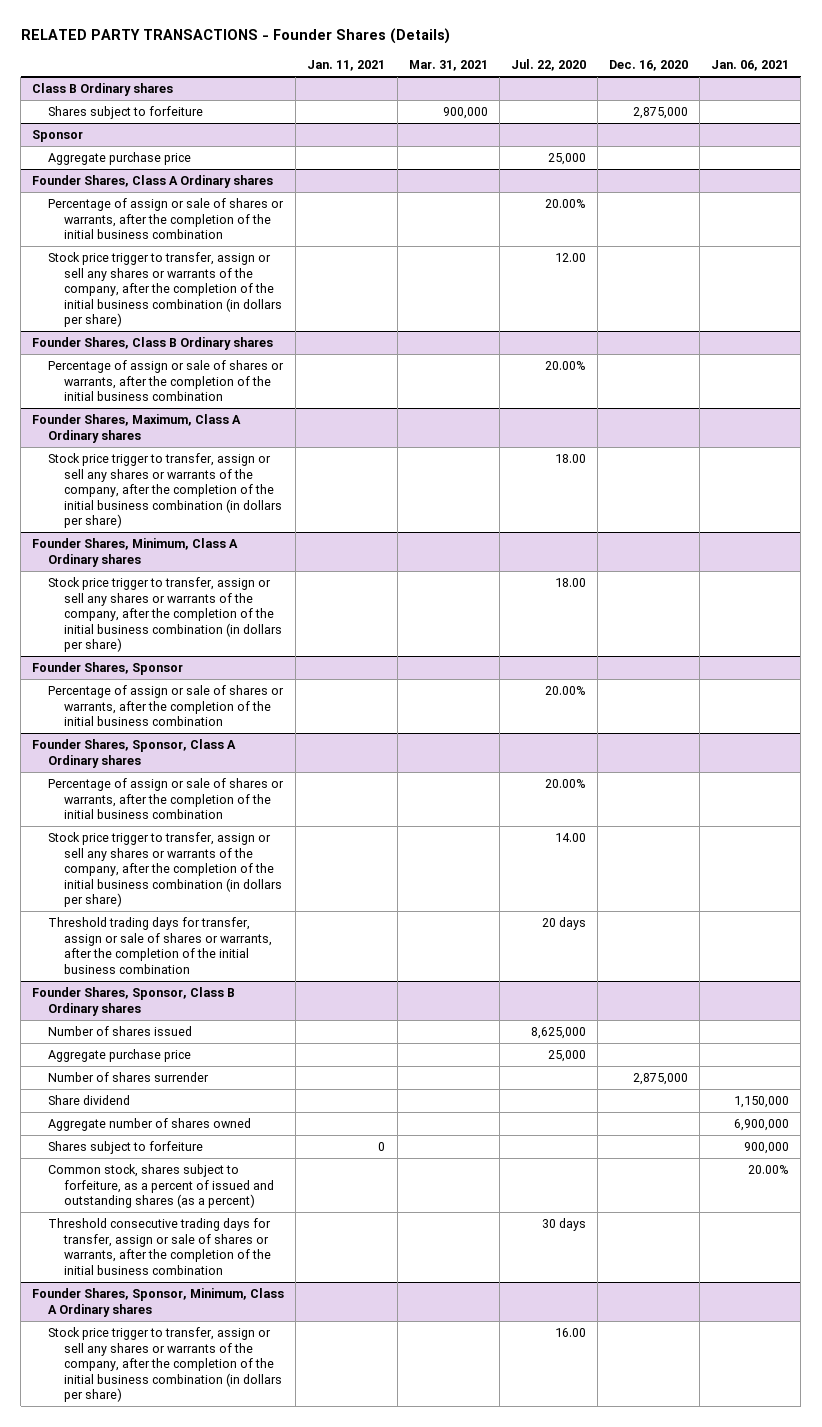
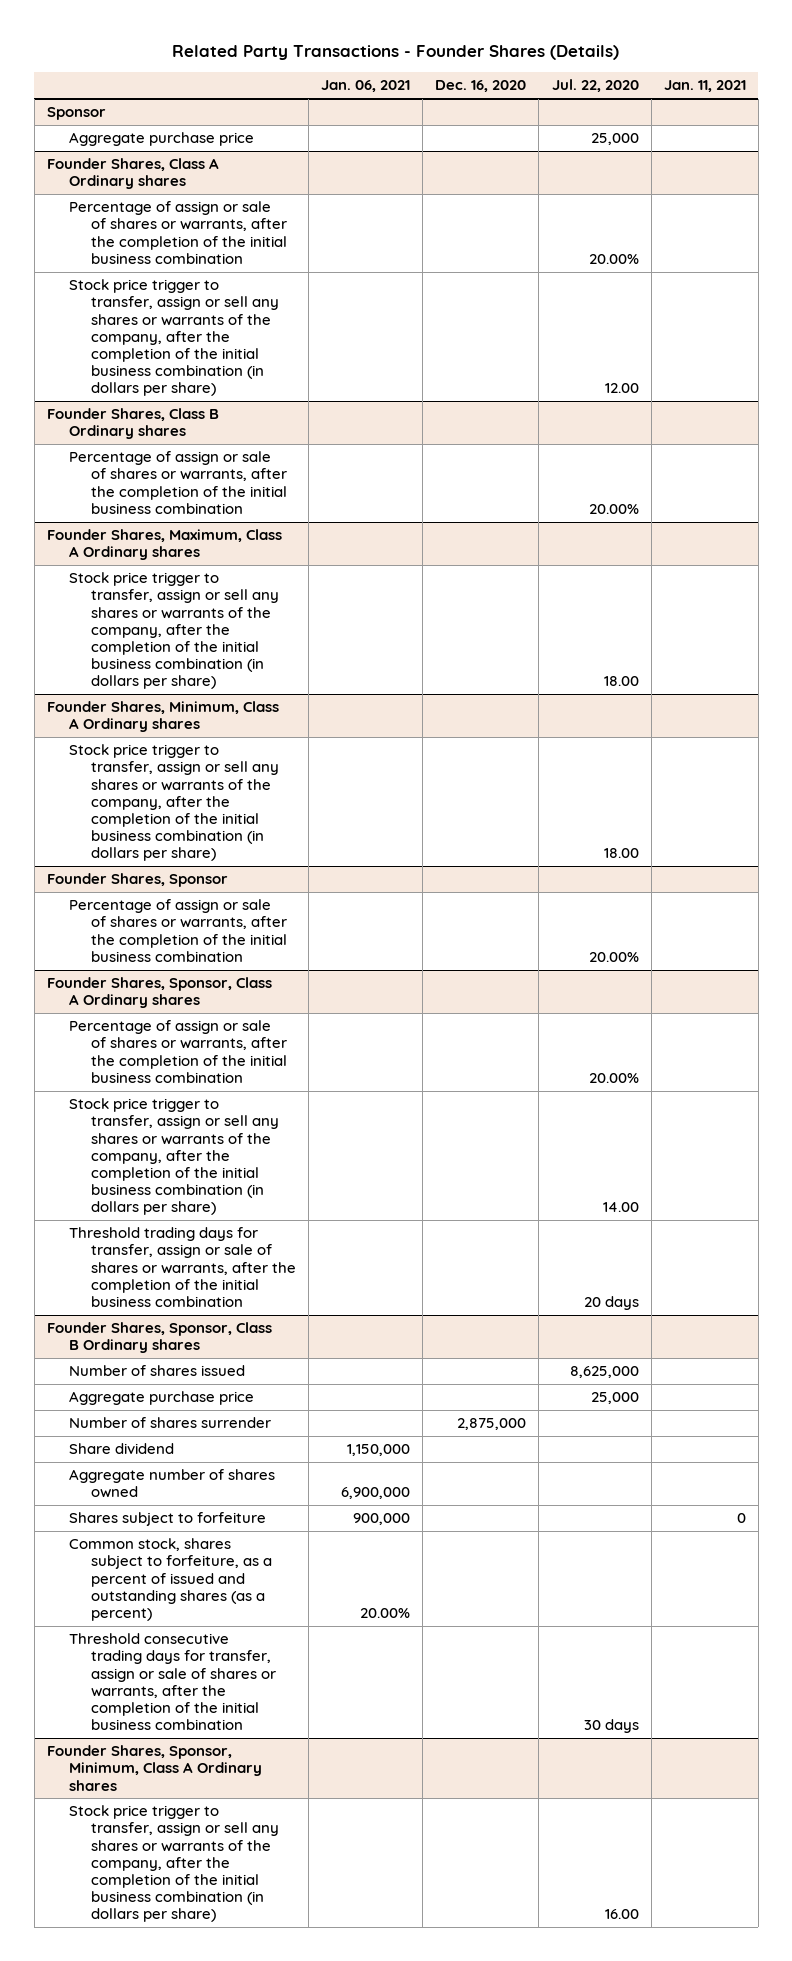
[20,28,450,45] RELATED PARTY TRANSACTIONS - Founder Shares (Details) -> [172,45,620,61] Related Party Transactions - Founder Shares (Details)
[408,60,488,72] Mar. 31, 2021 -> none
[32,83,174,97] Class B Ordinary shares -> none
[48,106,204,120] Shares subject to forfeiture -> none

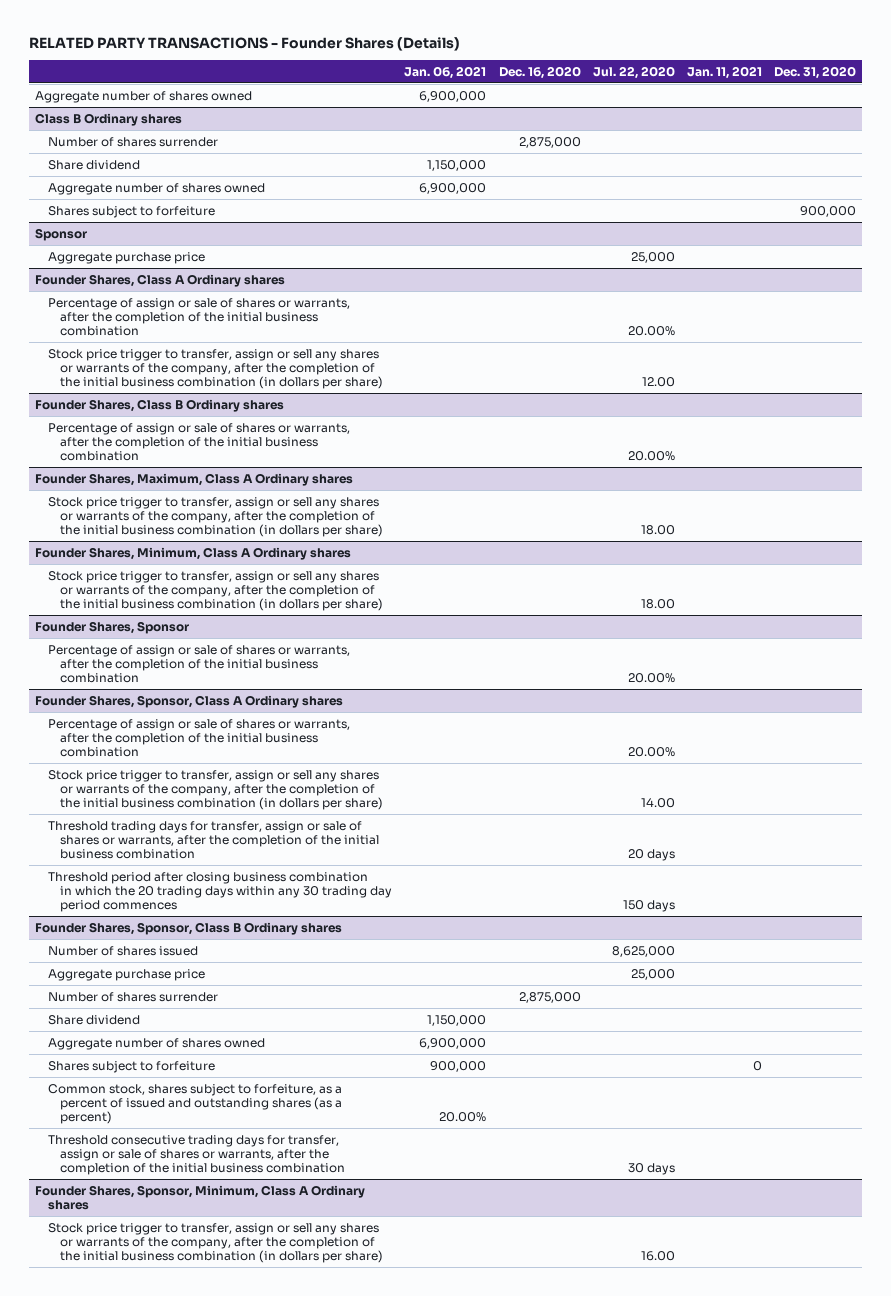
[172,45,620,61] Related Party Transactions - Founder Shares (Details) -> [29,36,461,51] RELATED PARTY TRANSACTIONS - Founder Shares (Details)
none -> [773,65,856,79] Dec. 31, 2020
none -> [35,90,253,103] Aggregate number of shares owned
none -> [35,112,183,126] Class B Ordinary shares
none -> [47,136,218,147] Number of shares surrender
none -> [47,159,140,170] Share dividend
none -> [47,182,265,195] Aggregate number of shares owned
none -> [47,205,215,218] Shares subject to forfeiture
none -> [47,871,393,912] Threshold period after closing business combination in which the 20 trading days within any 30 trading day period commences

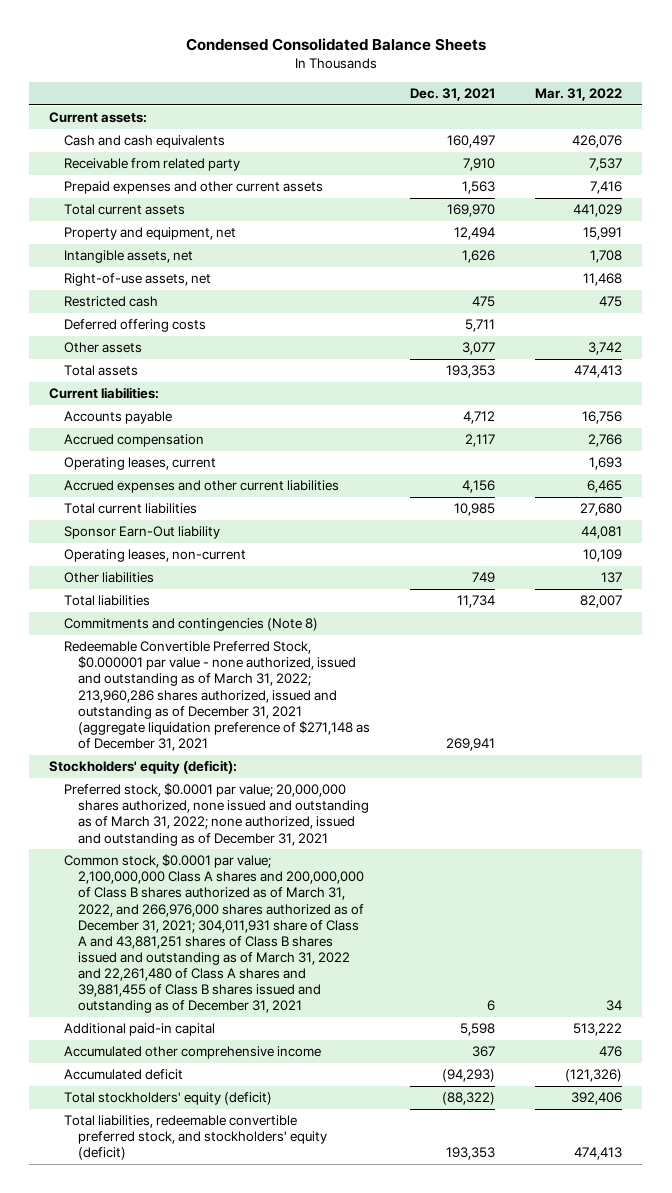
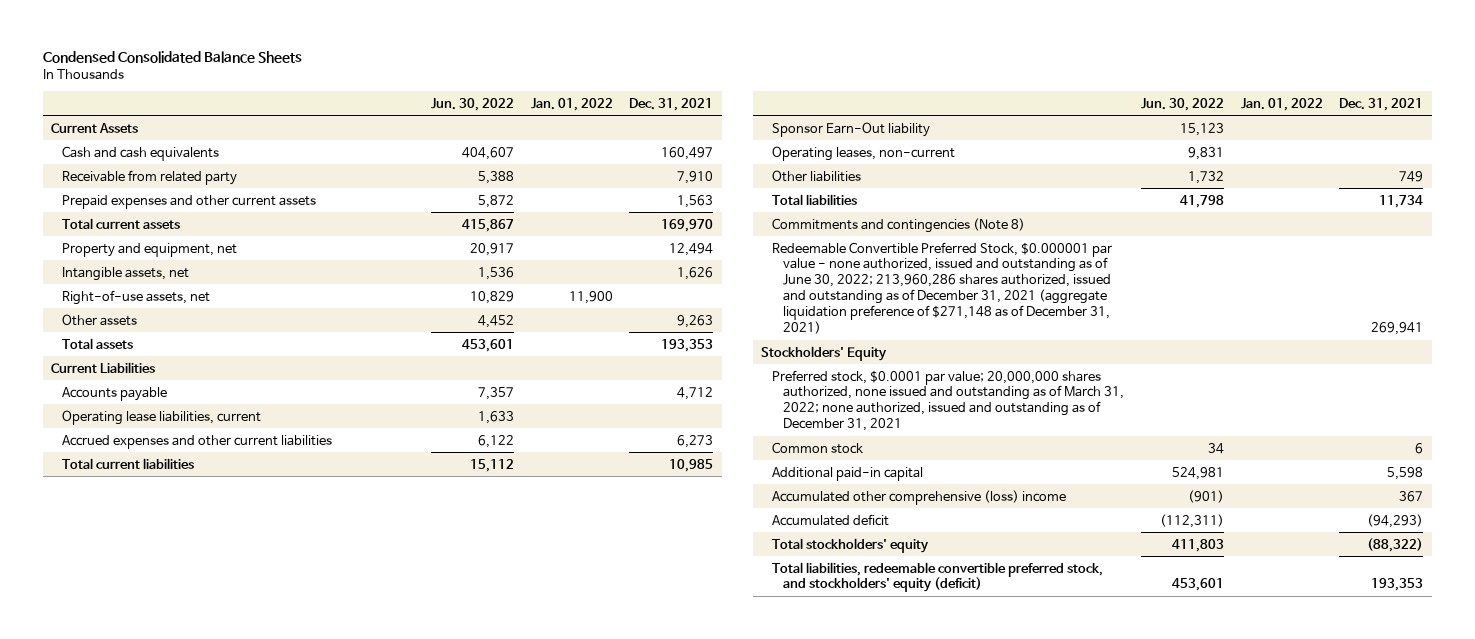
[535,88,623,102] Mar. 31, 2022 -> none
none -> [431,97,515,111] Jun. 30, 2022
none -> [530,97,613,111] Jan. 01, 2022
[49,112,148,124] Current assets: -> [51,122,139,133] Current Assets
[63,296,158,308] Restricted cash -> none
[63,319,206,333] Deferred offering costs -> none
[462,342,496,356] 3,077 -> [677,314,714,328] 9,263
[49,387,160,400] Current liabilities: -> [51,361,156,373] Current Liabilities
[63,434,204,448] Accrued compensation -> none
[63,457,216,471] Operating leases, current -> [62,409,262,425] Operating lease liabilities, current
[462,480,496,494] 4,156 -> [677,434,714,448] 6,273
[63,641,371,751] Redeemable Convertible Preferred Stock, $0.000001 par value - none authorized, issued and outstanding as of March 31, 2022; 213,960,286 shares authorized, issued and outstanding as of December 31, 2021 (aggregate liquidation preference of $271,148 as of December 31, 2021 -> [772,241,1113,334] Redeemable Convertible Preferred Stock, $0.000001 par value - none authorized, issued and outstanding as of June 30, 2022; 213,960,286 shares authorized, issued and outstanding as of December 31, 2021 (aggregate liquidation preference of $271,148 as of December 31, 2021)
[49,760,238,775] Stockholders' equity (deficit): -> [761,345,888,361] Stockholders' Equity
[63,854,365,1014] Common stock, $0.0001 par value; 2,100,000,000 Class A shares and 200,000,000 of Class B shares authorized as of March 31, 2022, and 266,976,000 shares authorized as of December 31, 2021; 304,011,931 share of Class A and 43,881,251 shares of Class B shares issued and outstanding as of March 31, 2022 and 22,261,480 of Class A shares and 39,881,455 of Class B shares issued and outstanding as of December 31, 2021 -> [772,441,864,454] Common stock
[63,1046,321,1060] Accumulated other comprehensive income -> [772,489,1067,505] Accumulated other comprehensive (loss) income
[63,1092,272,1106] Total stockholders' equity (deficit) -> [772,537,930,553] Total stockholders' equity

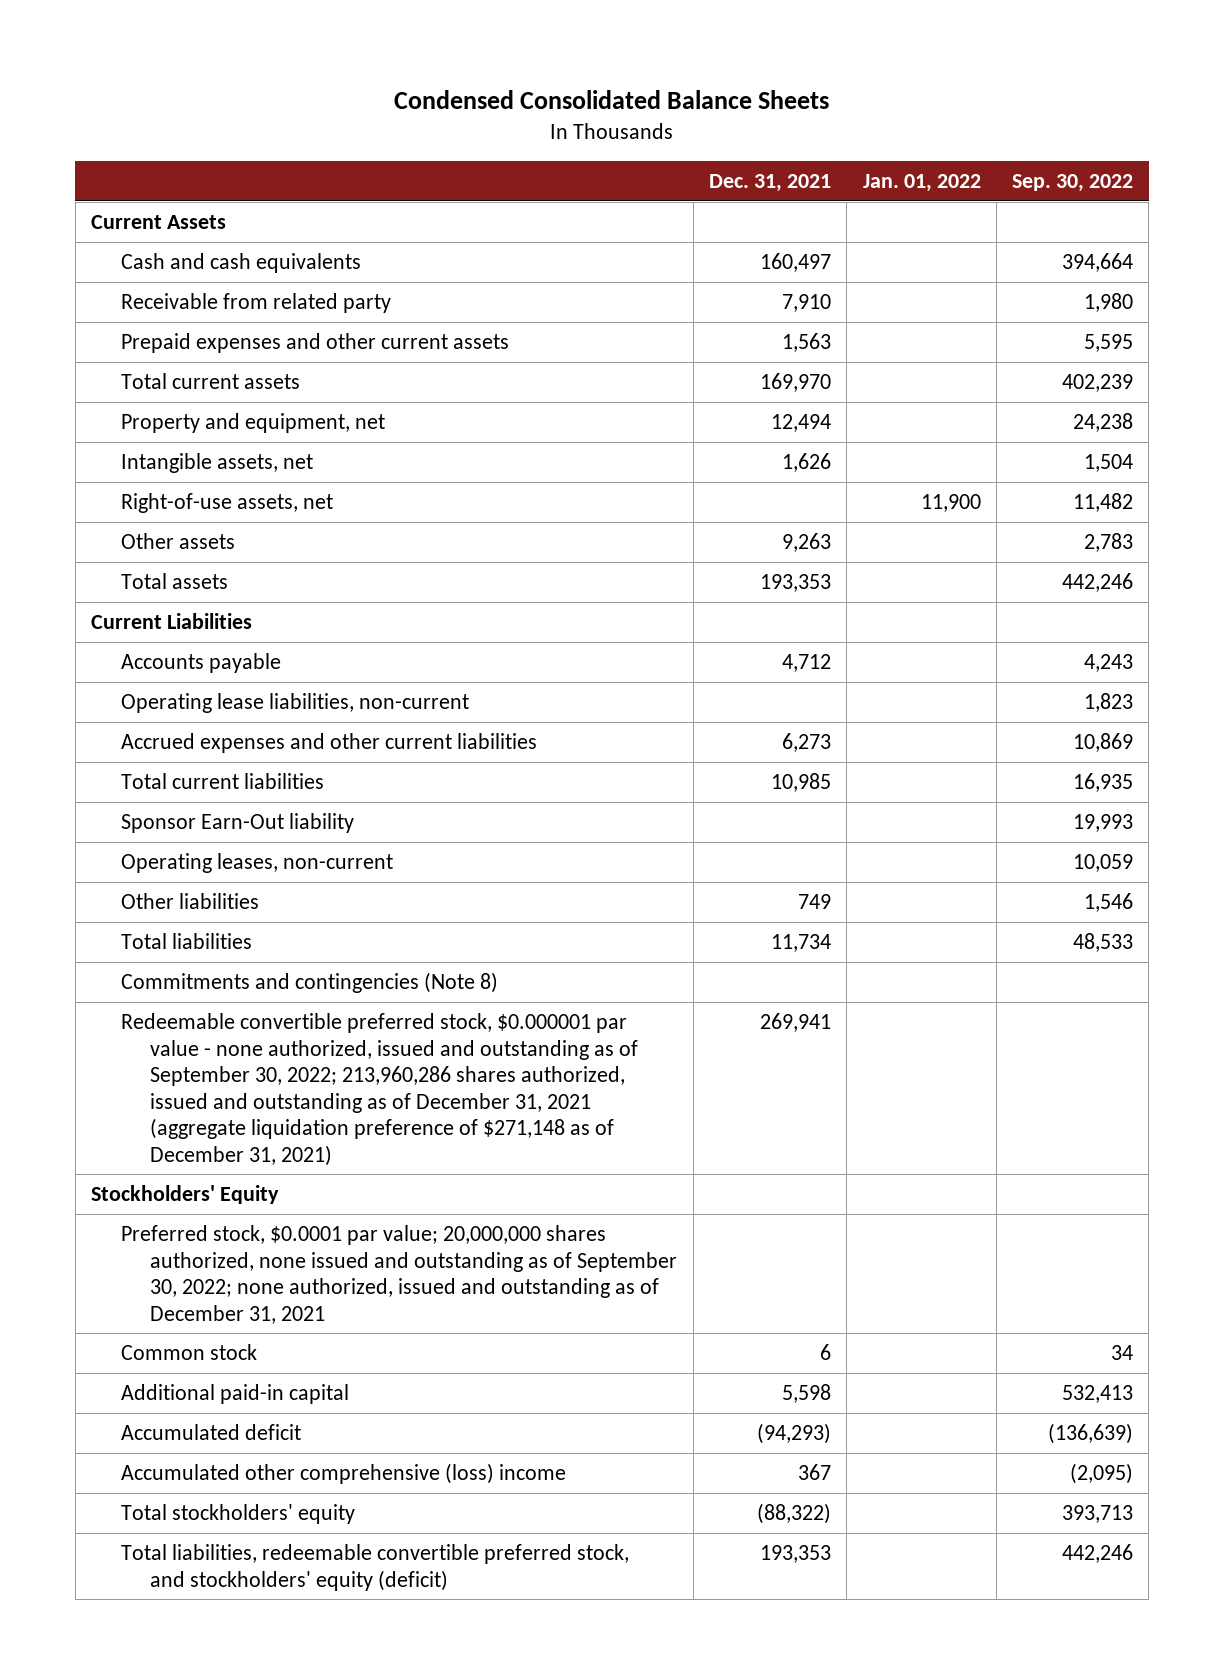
[431,97,515,111] Jun. 30, 2022 -> none
none -> [1012,174,1134,193] Sep. 30, 2022
[62,409,262,425] Operating lease liabilities, current -> [120,692,469,713] Operating lease liabilities, non-current
[772,241,1113,334] Redeemable Convertible Preferred Stock, $0.000001 par value - none authorized, issued and outstanding as of June 30, 2022; 213,960,286 shares authorized, issued and outstanding as of December 31, 2021 (aggregate liquidation preference of $271,148 as of December 31, 2021) -> [120,1012,639,1166] Redeemable convertible preferred stock, $0.000001 par value - none authorized, issued and outstanding as of September 30, 2022; 213,960,286 shares authorized, issued and outstanding as of December 31, 2021 (aggregate liquidation preference of $271,148 as of December 31, 2021)
[772,369,1125,432] Preferred stock, $0.0001 par value; 20,000,000 shares authorized, none issued and outstanding as of March 31, 2022; none authorized, issued and outstanding as of December 31, 2021 -> [120,1224,678,1324] Preferred stock, $0.0001 par value; 20,000,000 shares authorized, none issued and outstanding as of September 30, 2022; none authorized, issued and outstanding as of December 31, 2021
[772,489,1067,505] Accumulated other comprehensive (loss) income -> [120,1462,566,1484] Accumulated other comprehensive (loss) income

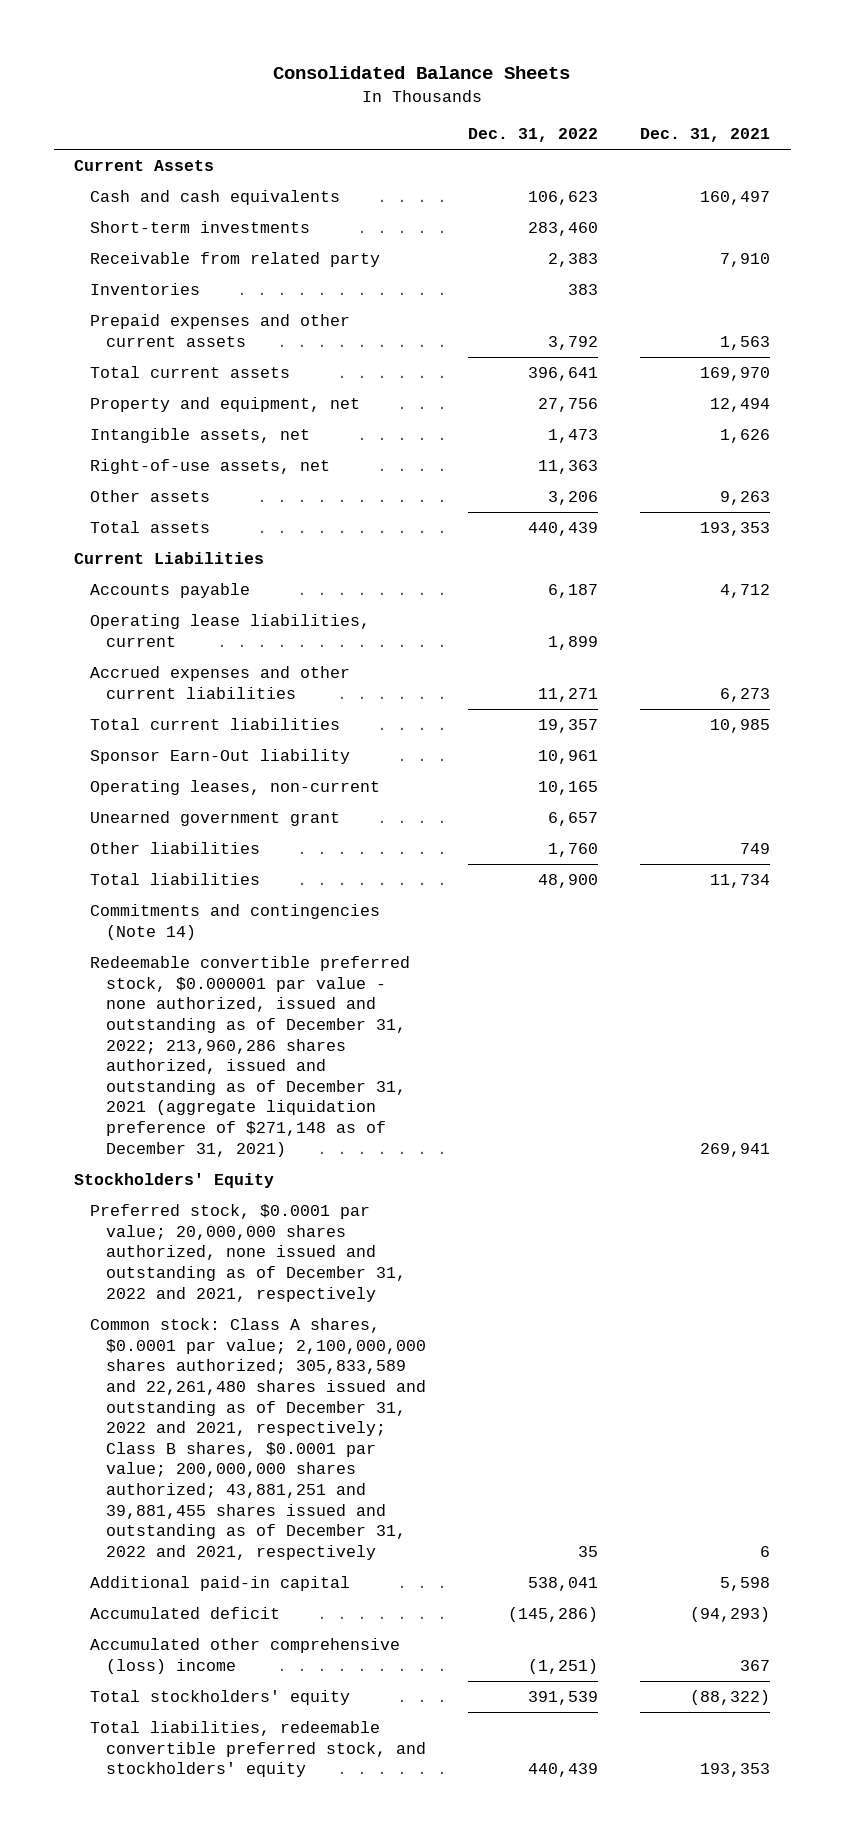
[394,90,830,110] Condensed Consolidated Balance Sheets -> [273,66,571,80] Consolidated Balance Sheets
[862,174,981,193] Jan. 01, 2022 -> none
[1012,174,1134,193] Sep. 30, 2022 -> none
none -> [468,128,599,143] Dec. 31, 2022
none -> [90,221,311,234] Short-term investments
none -> [90,283,201,296] Inventories
[120,692,469,713] Operating lease liabilities, non-current -> [90,614,371,647] Operating lease liabilities, current
none -> [90,811,341,827] Unearned government grant
[120,971,498,993] Commitments and contingencies (Note 8) -> [90,904,381,940] Commitments and contingencies (Note 14)
[120,1012,639,1166] Redeemable convertible preferred stock, $0.000001 par value - none authorized, issued and outstanding as of September 30, 2022; 213,960,286 shares authorized, issued and outstanding as of December 31, 2021 (aggregate liquidation preference of $271,148 as of December 31, 2021) -> [90,956,411,1157] Redeemable convertible preferred stock, $0.000001 par value - none authorized, issued and outstanding as of December 31, 2022; 213,960,286 shares authorized, issued and outstanding as of December 31, 2021 (aggregate liquidation preference of $271,148 as of December 31, 2021)
[120,1224,678,1324] Preferred stock, $0.0001 par value; 20,000,000 shares authorized, none issued and outstanding as of September 30, 2022; none authorized, issued and outstanding as of December 31, 2021 -> [90,1204,407,1302] Preferred stock, $0.0001 par value; 20,000,000 shares authorized, none issued and outstanding as of December 31, 2022 and 2021, respectively
[120,1343,257,1360] Common stock -> [90,1318,427,1560] Common stock: Class A shares, $0.0001 par value; 2,100,000,000 shares authorized; 305,833,589 and 22,261,480 shares issued and outstanding as of December 31, 2022 and 2021, respectively; Class B shares, $0.0001 par value; 200,000,000 shares authorized; 43,881,251 and 39,881,455 shares issued and outstanding as of December 31, 2022 and 2021, respectively
[120,1543,629,1591] Total liabilities, redeemable convertible preferred stock, and stockholders' equity (deficit) -> [90,1721,427,1778] Total liabilities, redeemable convertible preferred stock, and stockholders' equity

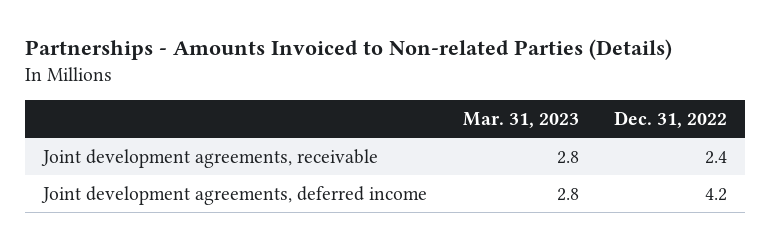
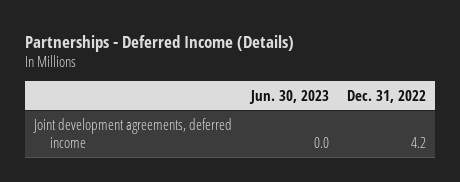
[25,38,673,60] Partnerships - Amounts Invoiced to Non-related Parties (Details) -> [25,34,295,52] Partnerships - Deferred Income (Details)
[462,111,579,128] Mar. 31, 2023 -> none
none -> [248,89,329,104] Jun. 30, 2023
[40,148,378,168] Joint development agreements, receivable -> none

